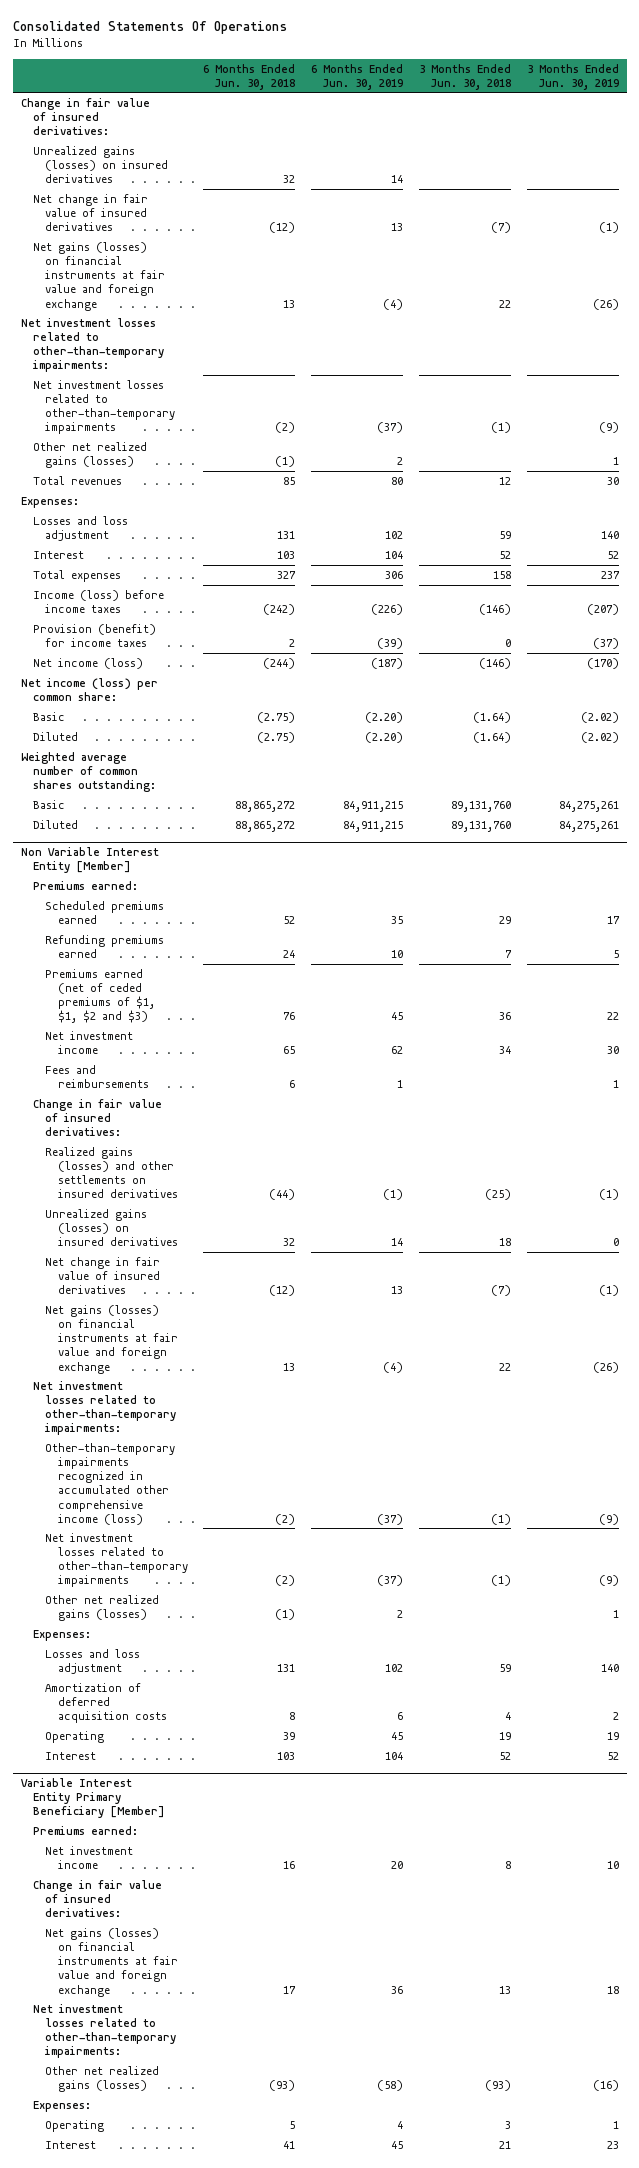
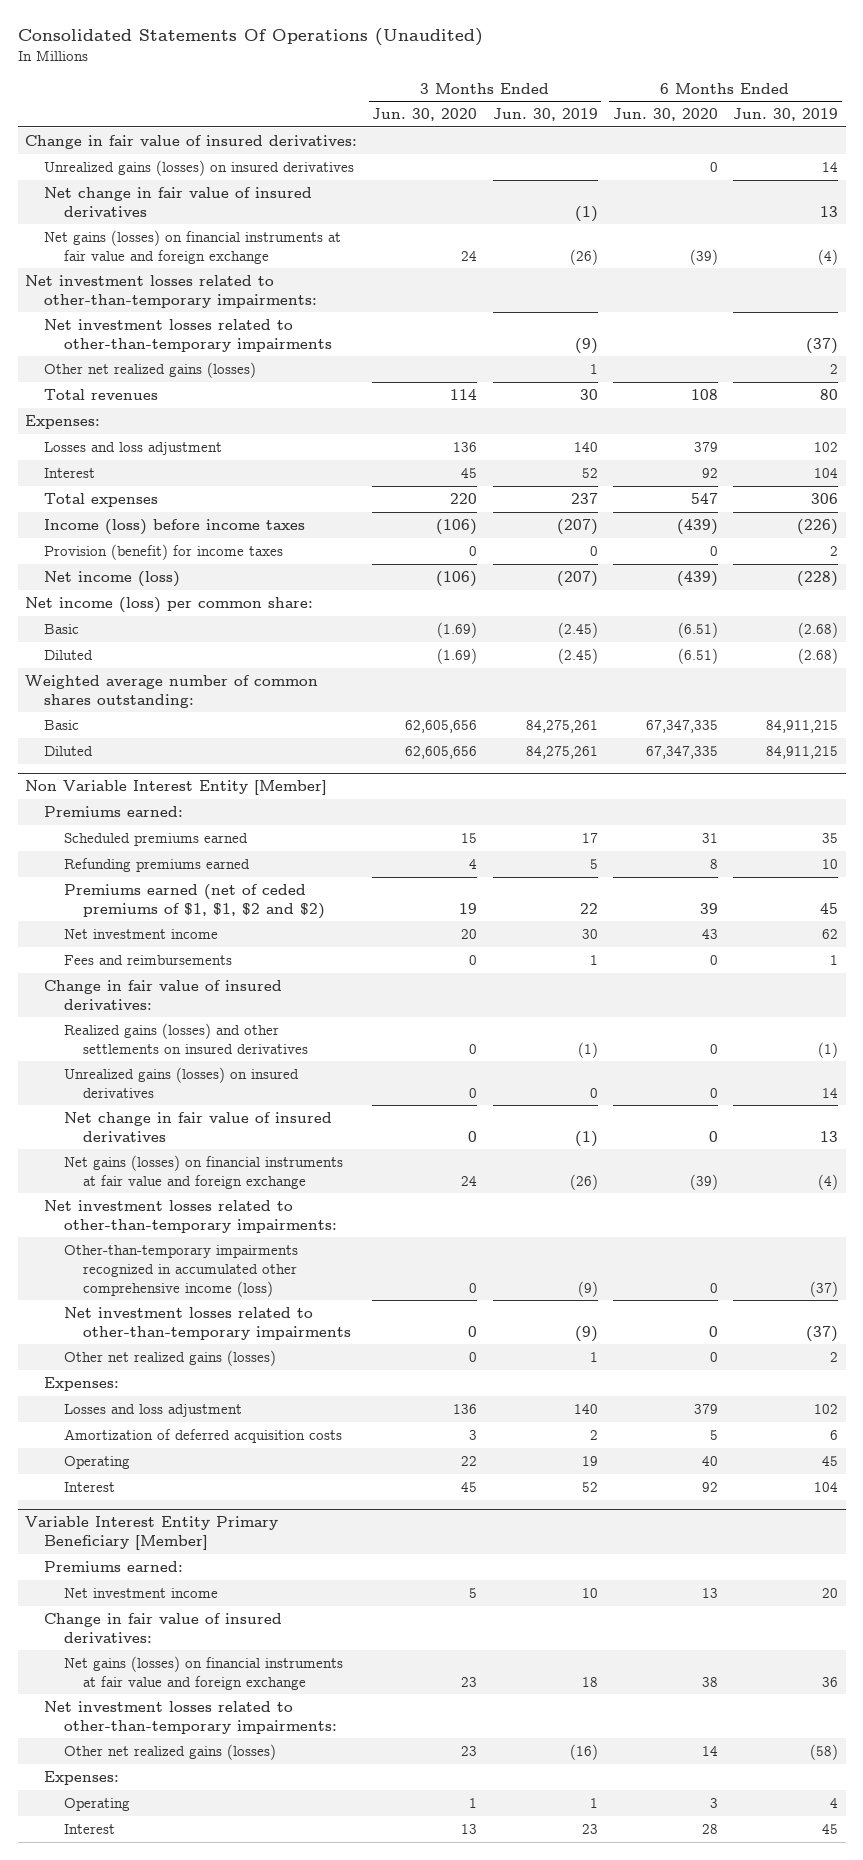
[12,21,287,35] Consolidated Statements Of Operations -> [17,27,483,46] Consolidated Statements Of Operations (Unaudited)
[203,63,296,90] 6 Months Ended Jun. 30, 2018 -> none
[418,63,511,90] 3 Months Ended Jun. 30, 2018 -> none
none -> [372,108,478,122] Jun. 30, 2020
none -> [612,108,718,122] Jun. 30, 2020
[377,638,404,650] (39) -> [829,545,838,556] 2
[592,638,619,650] (37) -> [589,545,598,556] 0
[371,657,404,669] (187) -> [796,570,838,587] (228)
[586,657,619,669] (170) -> [556,570,598,587] (207)
[365,711,404,723] (2.20) -> [797,621,838,638] (2.68)
[580,711,619,723] (2.02) -> [557,621,598,638] (2.45)
[365,731,404,743] (2.20) -> [797,647,838,664] (2.68)
[580,731,619,743] (2.02) -> [557,647,598,664] (2.45)
[45,968,155,1024] Premiums earned (net of ceded premiums of $1, $1, $2 and $3) -> [63,883,326,919] Premiums earned (net of ceded premiums of $1, $1, $2 and $2)

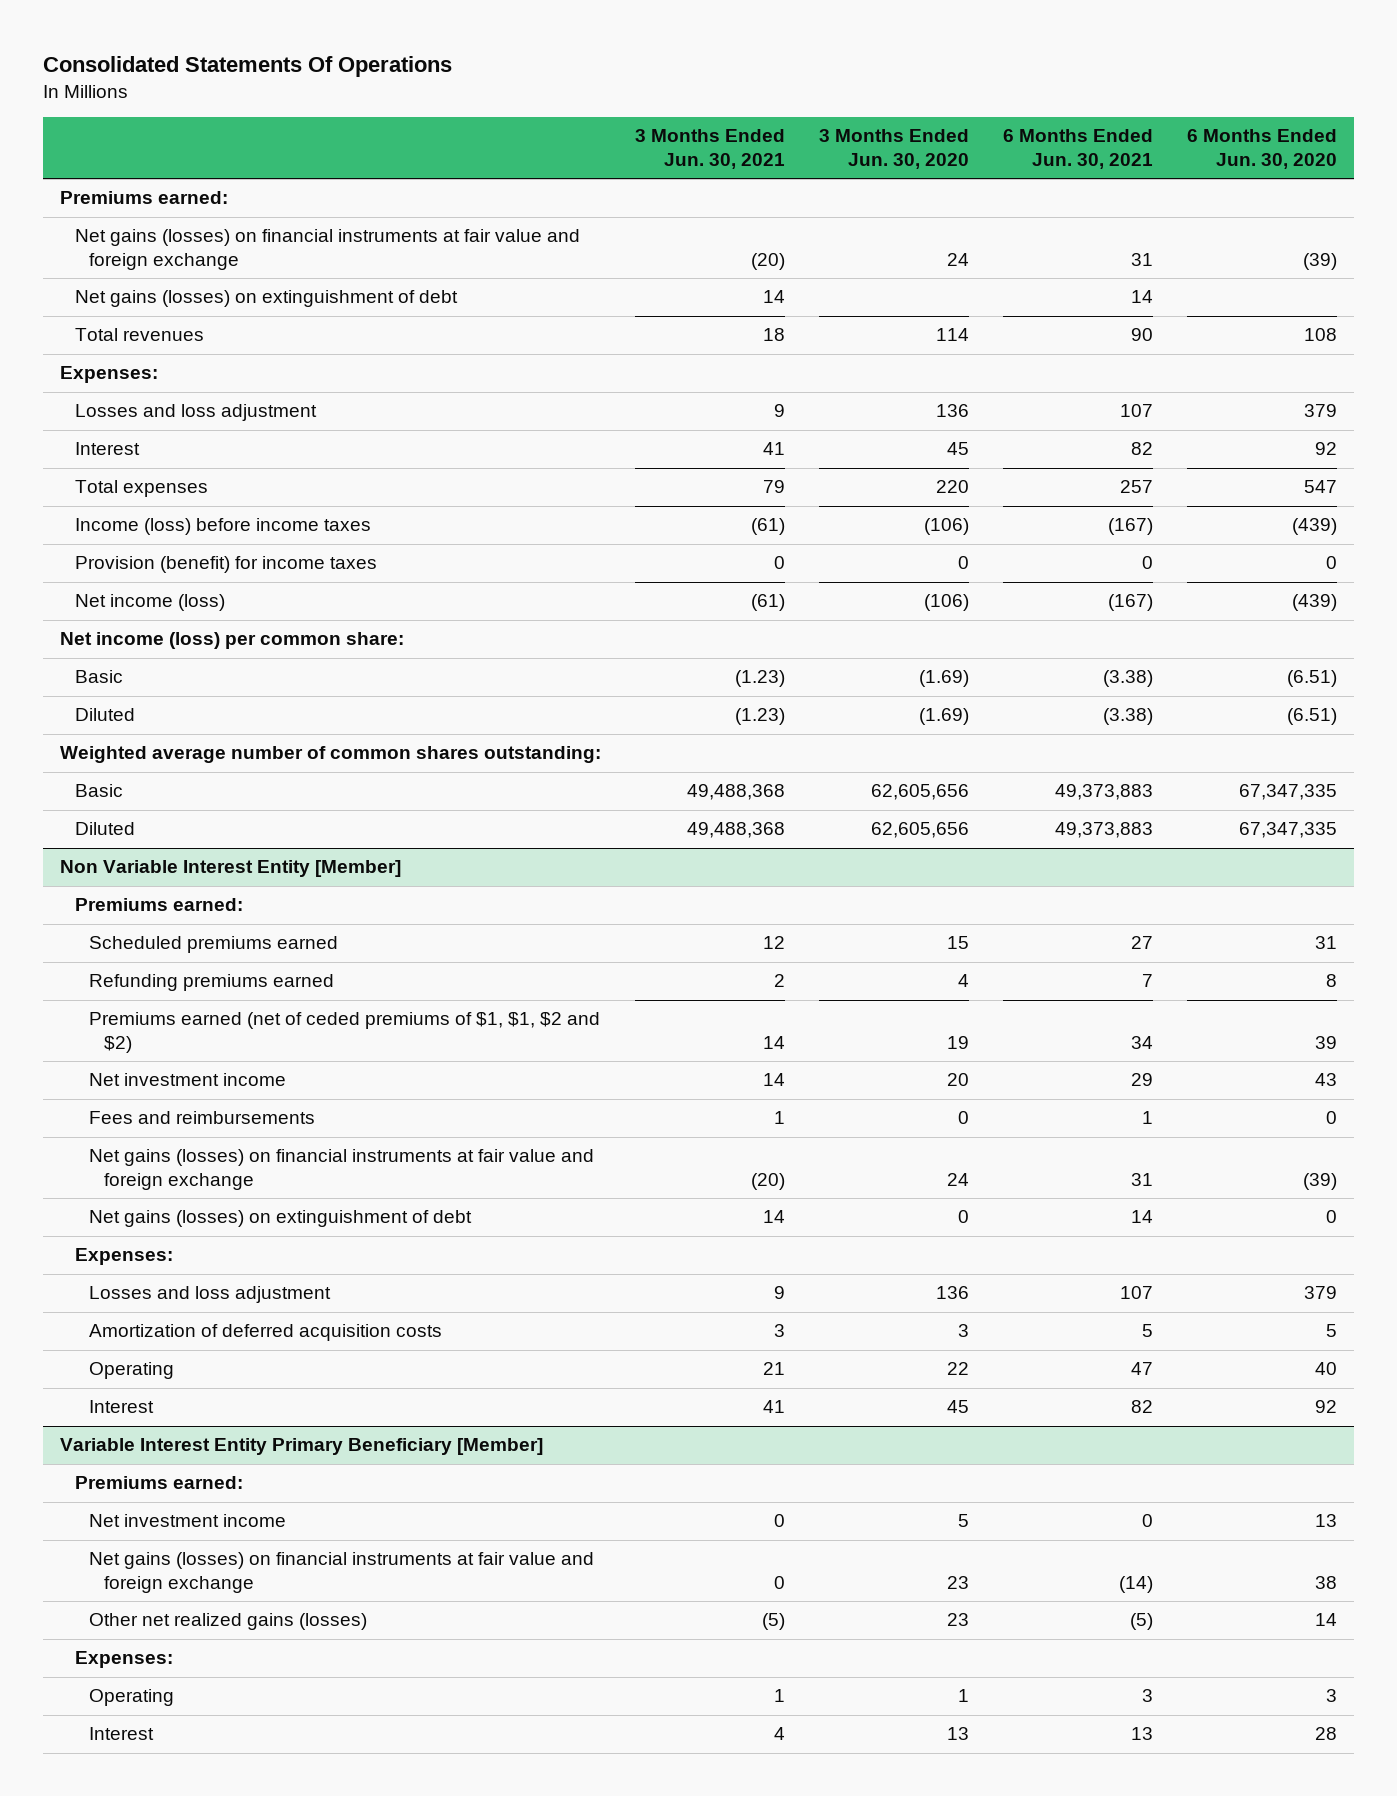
[17,27,483,46] Consolidated Statements Of Operations (Unaudited) -> [43,56,453,78] Consolidated Statements Of Operations
[492,108,598,122] Jun. 30, 2019 -> none
[732,108,838,122] Jun. 30, 2019 -> none
none -> [634,129,785,169] 3 Months Ended Jun. 30, 2021
none -> [1002,129,1153,169] 6 Months Ended Jun. 30, 2021
[25,134,358,149] Change in fair value of insured derivatives: -> none
[44,159,355,176] Unrealized gains (losses) on insured derivatives -> none
[44,186,313,217] Net change in fair value of insured derivatives -> none
none -> [59,191,228,205] Premiums earned:
[25,274,318,308] Net investment losses related to other-than-temporary impairments: -> none
[44,318,332,352] Net investment losses related to other-than-temporary impairments -> none
[44,361,257,378] Other net realized gains (losses) -> none
none -> [74,290,458,308] Net gains (losses) on extinguishment of debt
[44,979,283,1010] Change in fair value of insured derivatives: -> none
[63,1022,309,1054] Realized gains (losses) and other settlements on insured derivatives -> none
[63,1066,299,1098] Unrealized gains (losses) on insured derivatives -> none
[63,1111,332,1142] Net change in fair value of insured derivatives -> none
[44,1199,337,1233] Net investment losses related to other-than-temporary impairments: -> none
[63,1244,298,1297] Other-than-temporary impairments recognized in accumulated other comprehensive income (loss) -> none
[63,1306,352,1340] Net investment losses related to other-than-temporary impairments -> none
[63,1349,276,1366] Other net realized gains (losses) -> none
none -> [89,1210,473,1228] Net gains (losses) on extinguishment of debt
[44,1612,283,1643] Change in fair value of insured derivatives: -> none
[44,1700,337,1734] Net investment losses related to other-than-temporary impairments: -> none

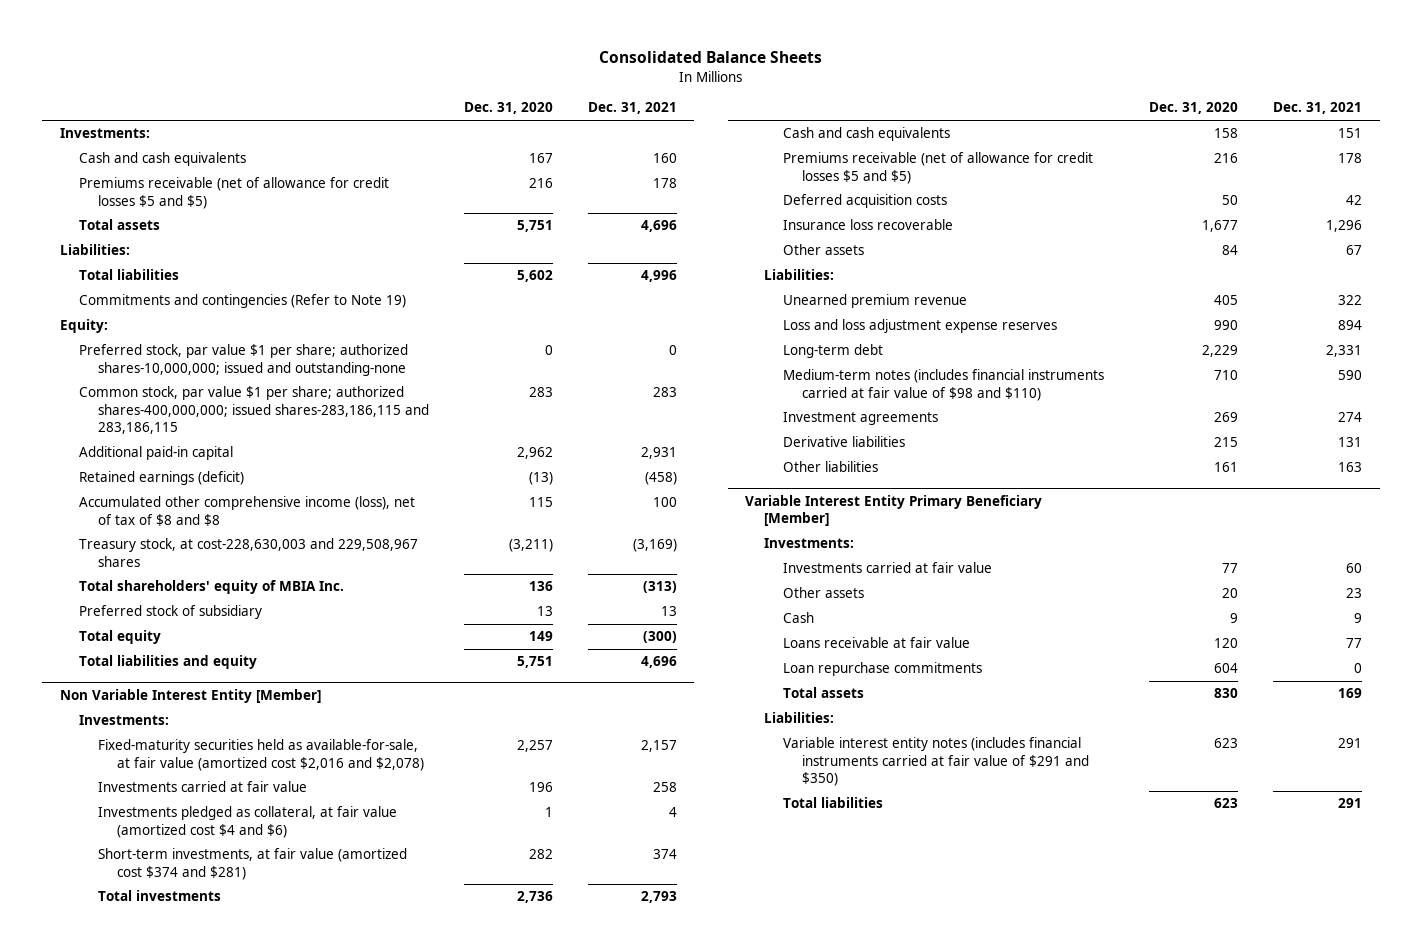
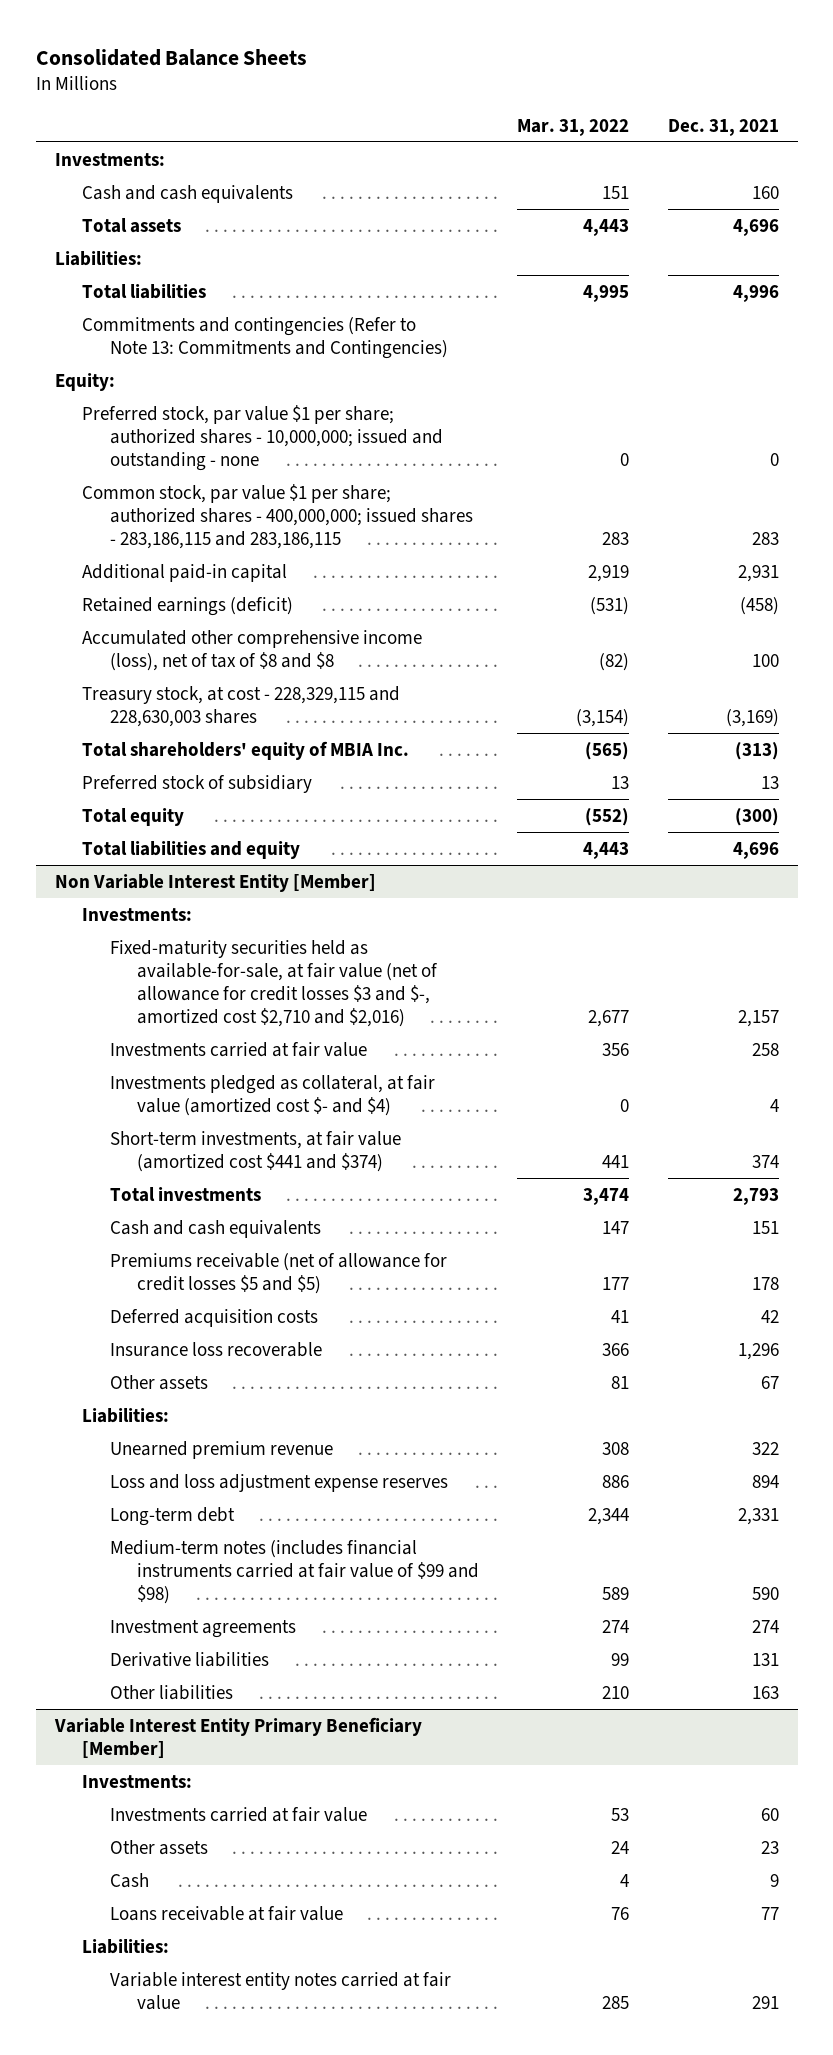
[463,102,553,115] Dec. 31, 2020 -> none
none -> [517,118,630,136] Mar. 31, 2022
[78,177,389,209] Premiums receivable (net of allowance for credit losses $5 and $5) -> none
[78,294,406,309] Commitments and contingencies (Refer to Note 19) -> [82,316,448,359] Commitments and contingencies (Refer to Note 13: Commitments and Contingencies)
[78,344,408,376] Preferred stock, par value $1 per share; authorized shares-10,000,000; issued and outstanding-none -> [82,404,443,471] Preferred stock, par value $1 per share; authorized shares - 10,000,000; issued and outstanding - none
[78,386,429,434] Common stock, par value $1 per share; authorized shares-400,000,000; issued shares-283,186,115 and 283,186,115 -> [82,483,473,549] Common stock, par value $1 per share; authorized shares - 400,000,000; issued shares - 283,186,115 and 283,186,115
[78,538,418,567] Treasury stock, at cost-228,630,003 and 229,508,967 shares -> [82,685,401,727] Treasury stock, at cost - 228,329,115 and 228,630,003 shares
[97,739,424,771] Fixed-maturity securities held as available-for-sale, at fair value (amortized cost $2,016 and $2,078) -> [109,939,439,1027] Fixed-maturity securities held as available-for-sale, at fair value (net of allowance for credit losses $3 and $-, amortized cost $2,710 and $2,016)
[97,806,397,838] Investments pledged as collateral, at fair value (amortized cost $4 and $6) -> [109,1074,435,1116] Investments pledged as collateral, at fair value (amortized cost $- and $4)
[97,848,407,880] Short-term investments, at fair value (amortized cost $374 and $281) -> [109,1130,401,1172] Short-term investments, at fair value (amortized cost $441 and $374)
[783,369,1105,401] Medium-term notes (includes financial instruments carried at fair value of $98 and $110) -> [109,1539,480,1604] Medium-term notes (includes financial instruments carried at fair value of $99 and $98)
[783,662,983,677] Loan repurchase commitments -> none
[783,687,865,699] Total assets -> none
[783,797,884,809] Total liabilities -> none
[783,737,1090,786] Variable interest entity notes (includes financial instruments carried at fair value of $291 and $350) -> [109,1971,451,2010] Variable interest entity notes carried at fair value

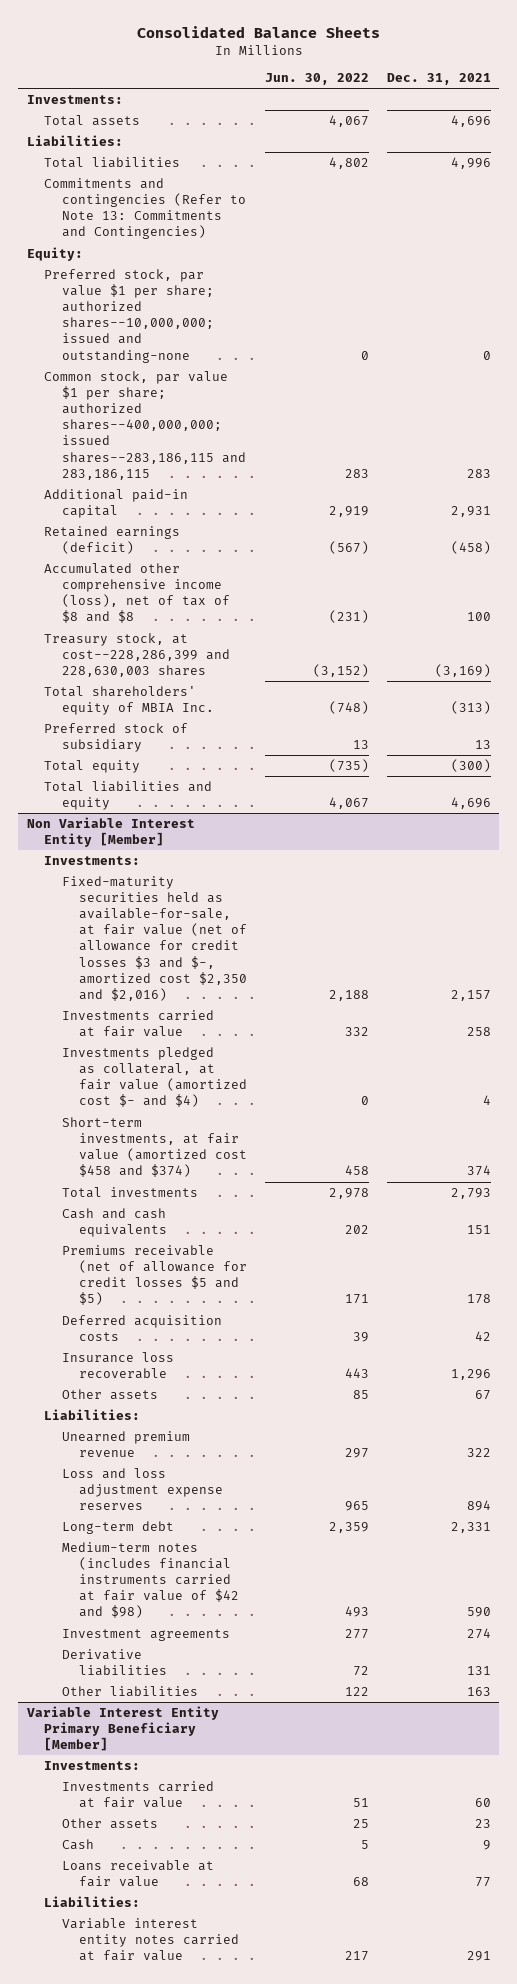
[517,118,630,136] Mar. 31, 2022 -> none
none -> [264,73,369,86] Jun. 30, 2022
[82,184,294,203] Cash and cash equivalents -> none
[82,404,443,471] Preferred stock, par value $1 per share; authorized shares - 10,000,000; issued and outstanding - none -> [44,269,214,363] Preferred stock, par value $1 per share; authorized shares--10,000,000; issued and outstanding-none
[82,483,473,549] Common stock, par value $1 per share; authorized shares - 400,000,000; issued shares - 283,186,115 and 283,186,115 -> [44,371,246,480] Common stock, par value $1 per share; authorized shares--400,000,000; issued shares--283,186,115 and 283,186,115
[82,685,401,727] Treasury stock, at cost - 228,329,115 and 228,630,003 shares -> [44,633,230,678] Treasury stock, at cost--228,286,399 and 228,630,003 shares
[109,939,439,1027] Fixed-maturity securities held as available-for-sale, at fair value (net of allowance for credit losses $3 and $-, amortized cost $2,710 and $2,016) -> [61,876,247,1001] Fixed-maturity securities held as available-for-sale, at fair value (net of allowance for credit losses $3 and $-, amortized cost $2,350 and $2,016)
[109,1130,401,1172] Short-term investments, at fair value (amortized cost $441 and $374) -> [61,1117,247,1178] Short-term investments, at fair value (amortized cost $458 and $374)
[109,1539,480,1604] Medium-term notes (includes financial instruments carried at fair value of $99 and $98) -> [61,1542,239,1619] Medium-term notes (includes financial instruments carried at fair value of $42 and $98)

